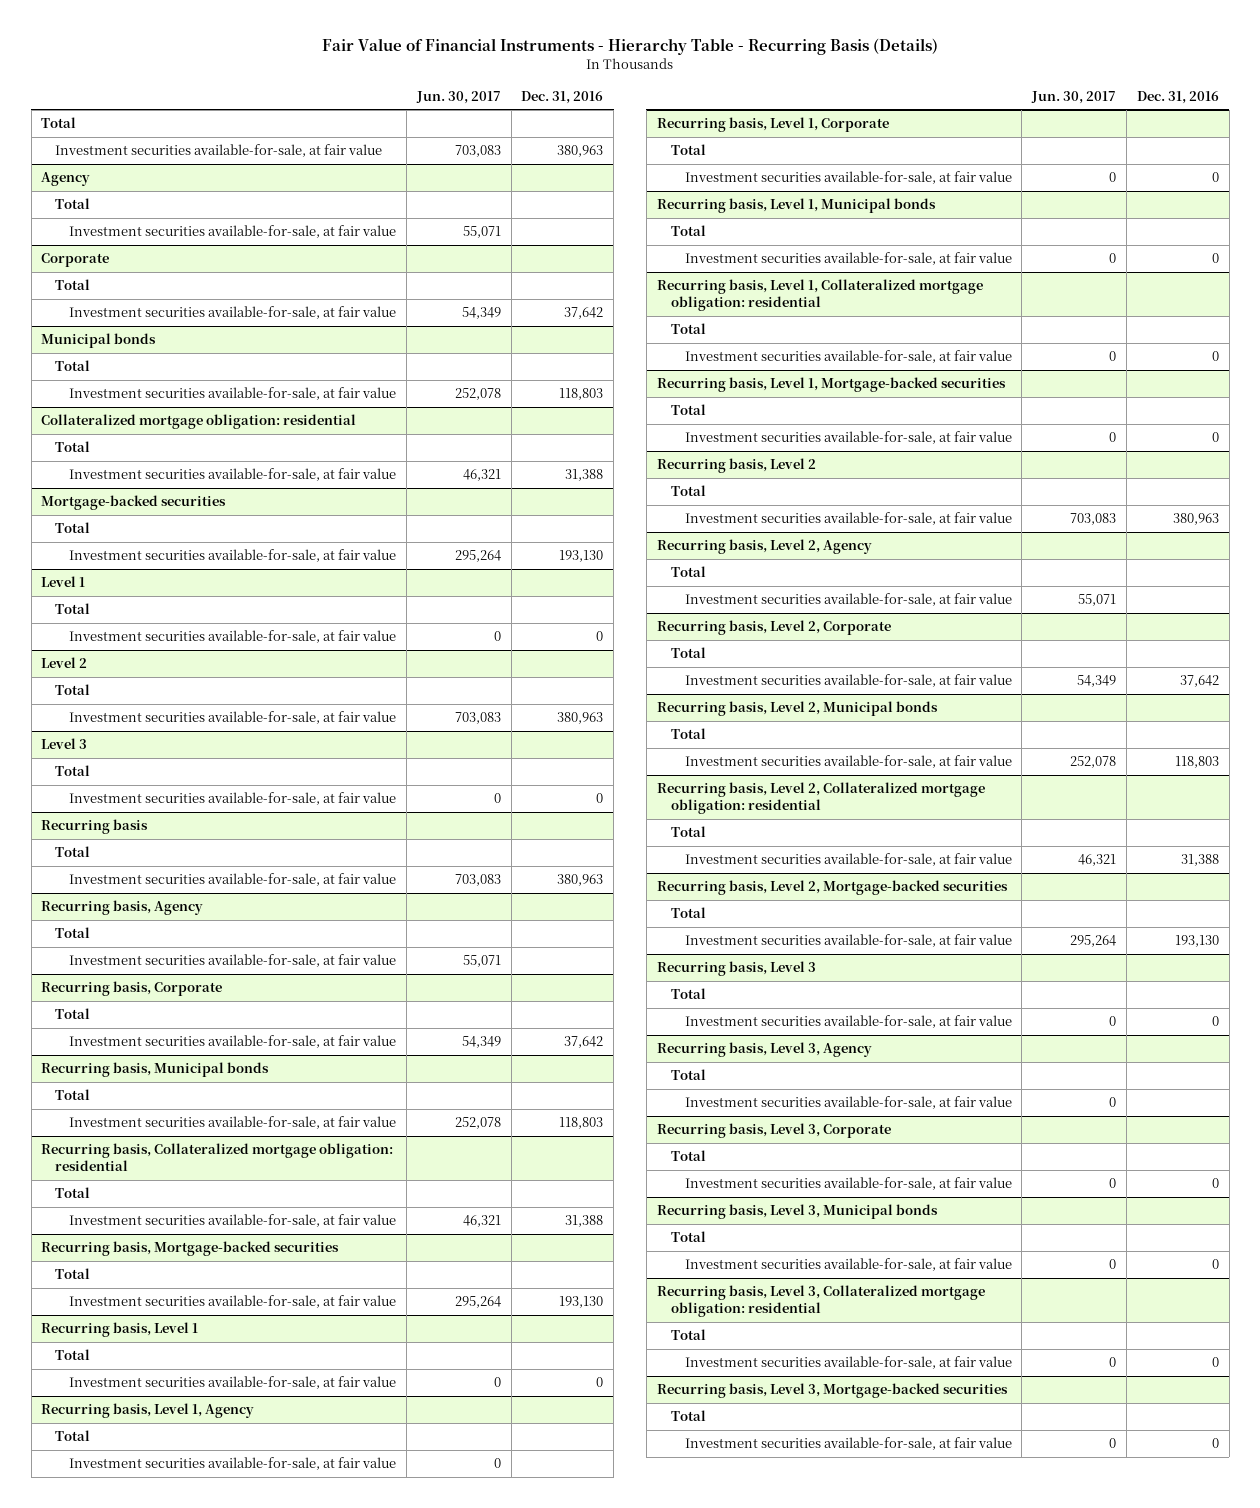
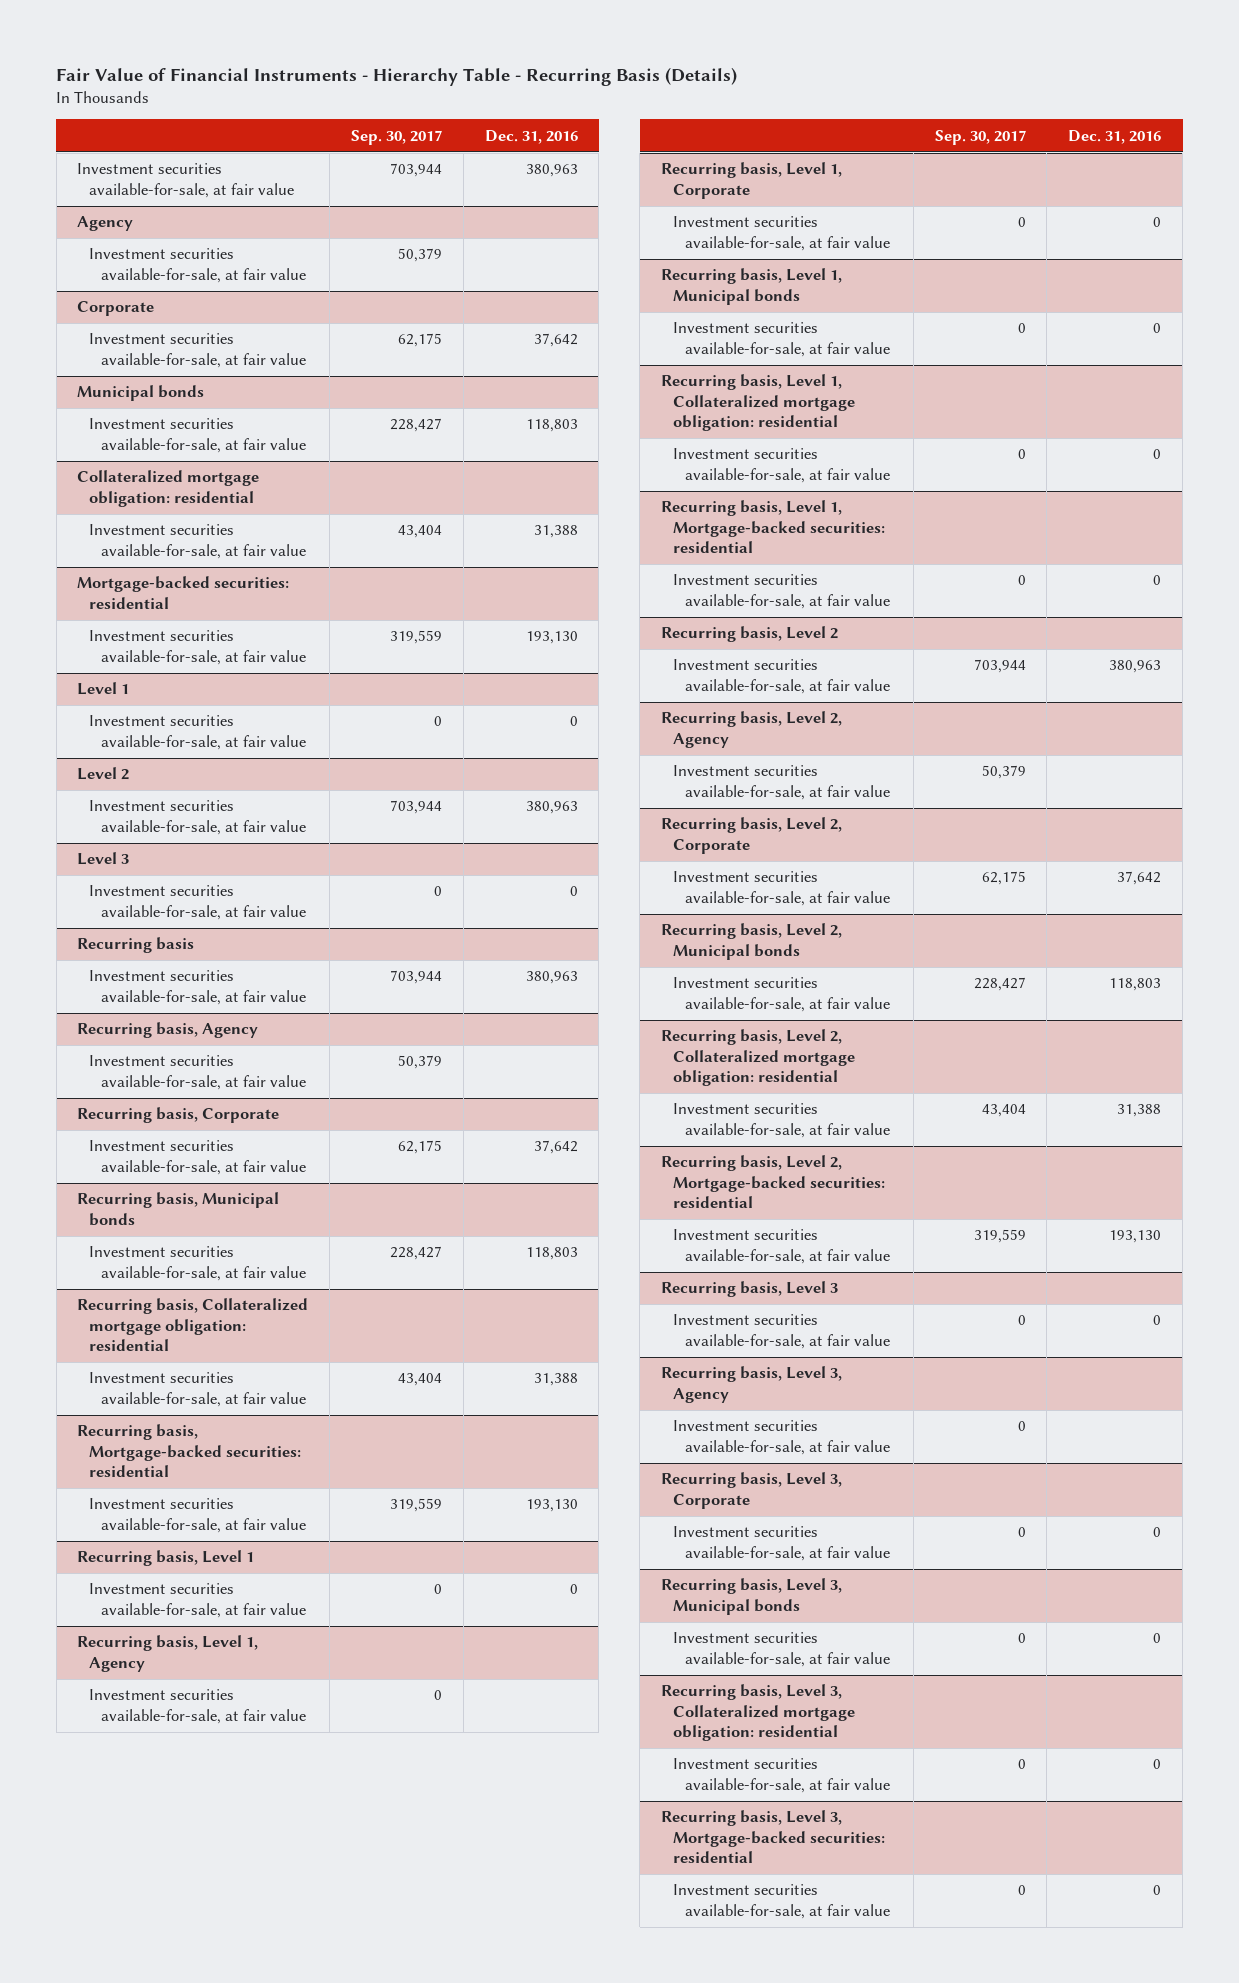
[415,90,501,104] Jun. 30, 2017 -> none
none -> [351,129,443,145] Sep. 30, 2017
[41,117,77,129] Total -> none
[55,198,91,210] Total -> none
[55,279,91,291] Total -> none
[55,360,91,372] Total -> none
[55,441,91,453] Total -> none
[55,522,91,534] Total -> none
[41,495,227,511] Mortgage-backed securities -> [77,576,290,609] Mortgage-backed securities: residential
[55,603,91,615] Total -> none
[55,684,91,696] Total -> none
[55,765,91,777] Total -> none
[55,846,91,858] Total -> none
[55,927,91,939] Total -> none
[55,1008,91,1020] Total -> none
[55,1089,91,1101] Total -> none
[55,1187,91,1199] Total -> none
[55,1268,91,1280] Total -> none
[41,1241,340,1257] Recurring basis, Mortgage-backed securities -> [77,1424,302,1477] Recurring basis, Mortgage-backed securities: residential
[55,1349,91,1361] Total -> none
[55,1430,91,1442] Total -> none
[670,144,706,156] Total -> none
[670,225,706,237] Total -> none
[670,323,706,335] Total -> none
[670,404,706,416] Total -> none
[656,377,1006,393] Recurring basis, Level 1, Mortgage-backed securities -> [660,500,885,553] Recurring basis, Level 1, Mortgage-backed securities: residential
[670,485,706,497] Total -> none
[670,566,706,578] Total -> none
[670,647,706,659] Total -> none
[670,728,706,740] Total -> none
[670,826,706,838] Total -> none
[670,907,706,919] Total -> none
[656,880,1008,896] Recurring basis, Level 2, Mortgage-backed securities -> [660,1155,885,1208] Recurring basis, Level 2, Mortgage-backed securities: residential
[670,988,706,1000] Total -> none
[670,1069,706,1081] Total -> none
[670,1150,706,1162] Total -> none
[670,1231,706,1243] Total -> none
[670,1329,706,1341] Total -> none
[670,1410,706,1422] Total -> none
[656,1383,1008,1399] Recurring basis, Level 3, Mortgage-backed securities -> [660,1810,885,1863] Recurring basis, Level 3, Mortgage-backed securities: residential

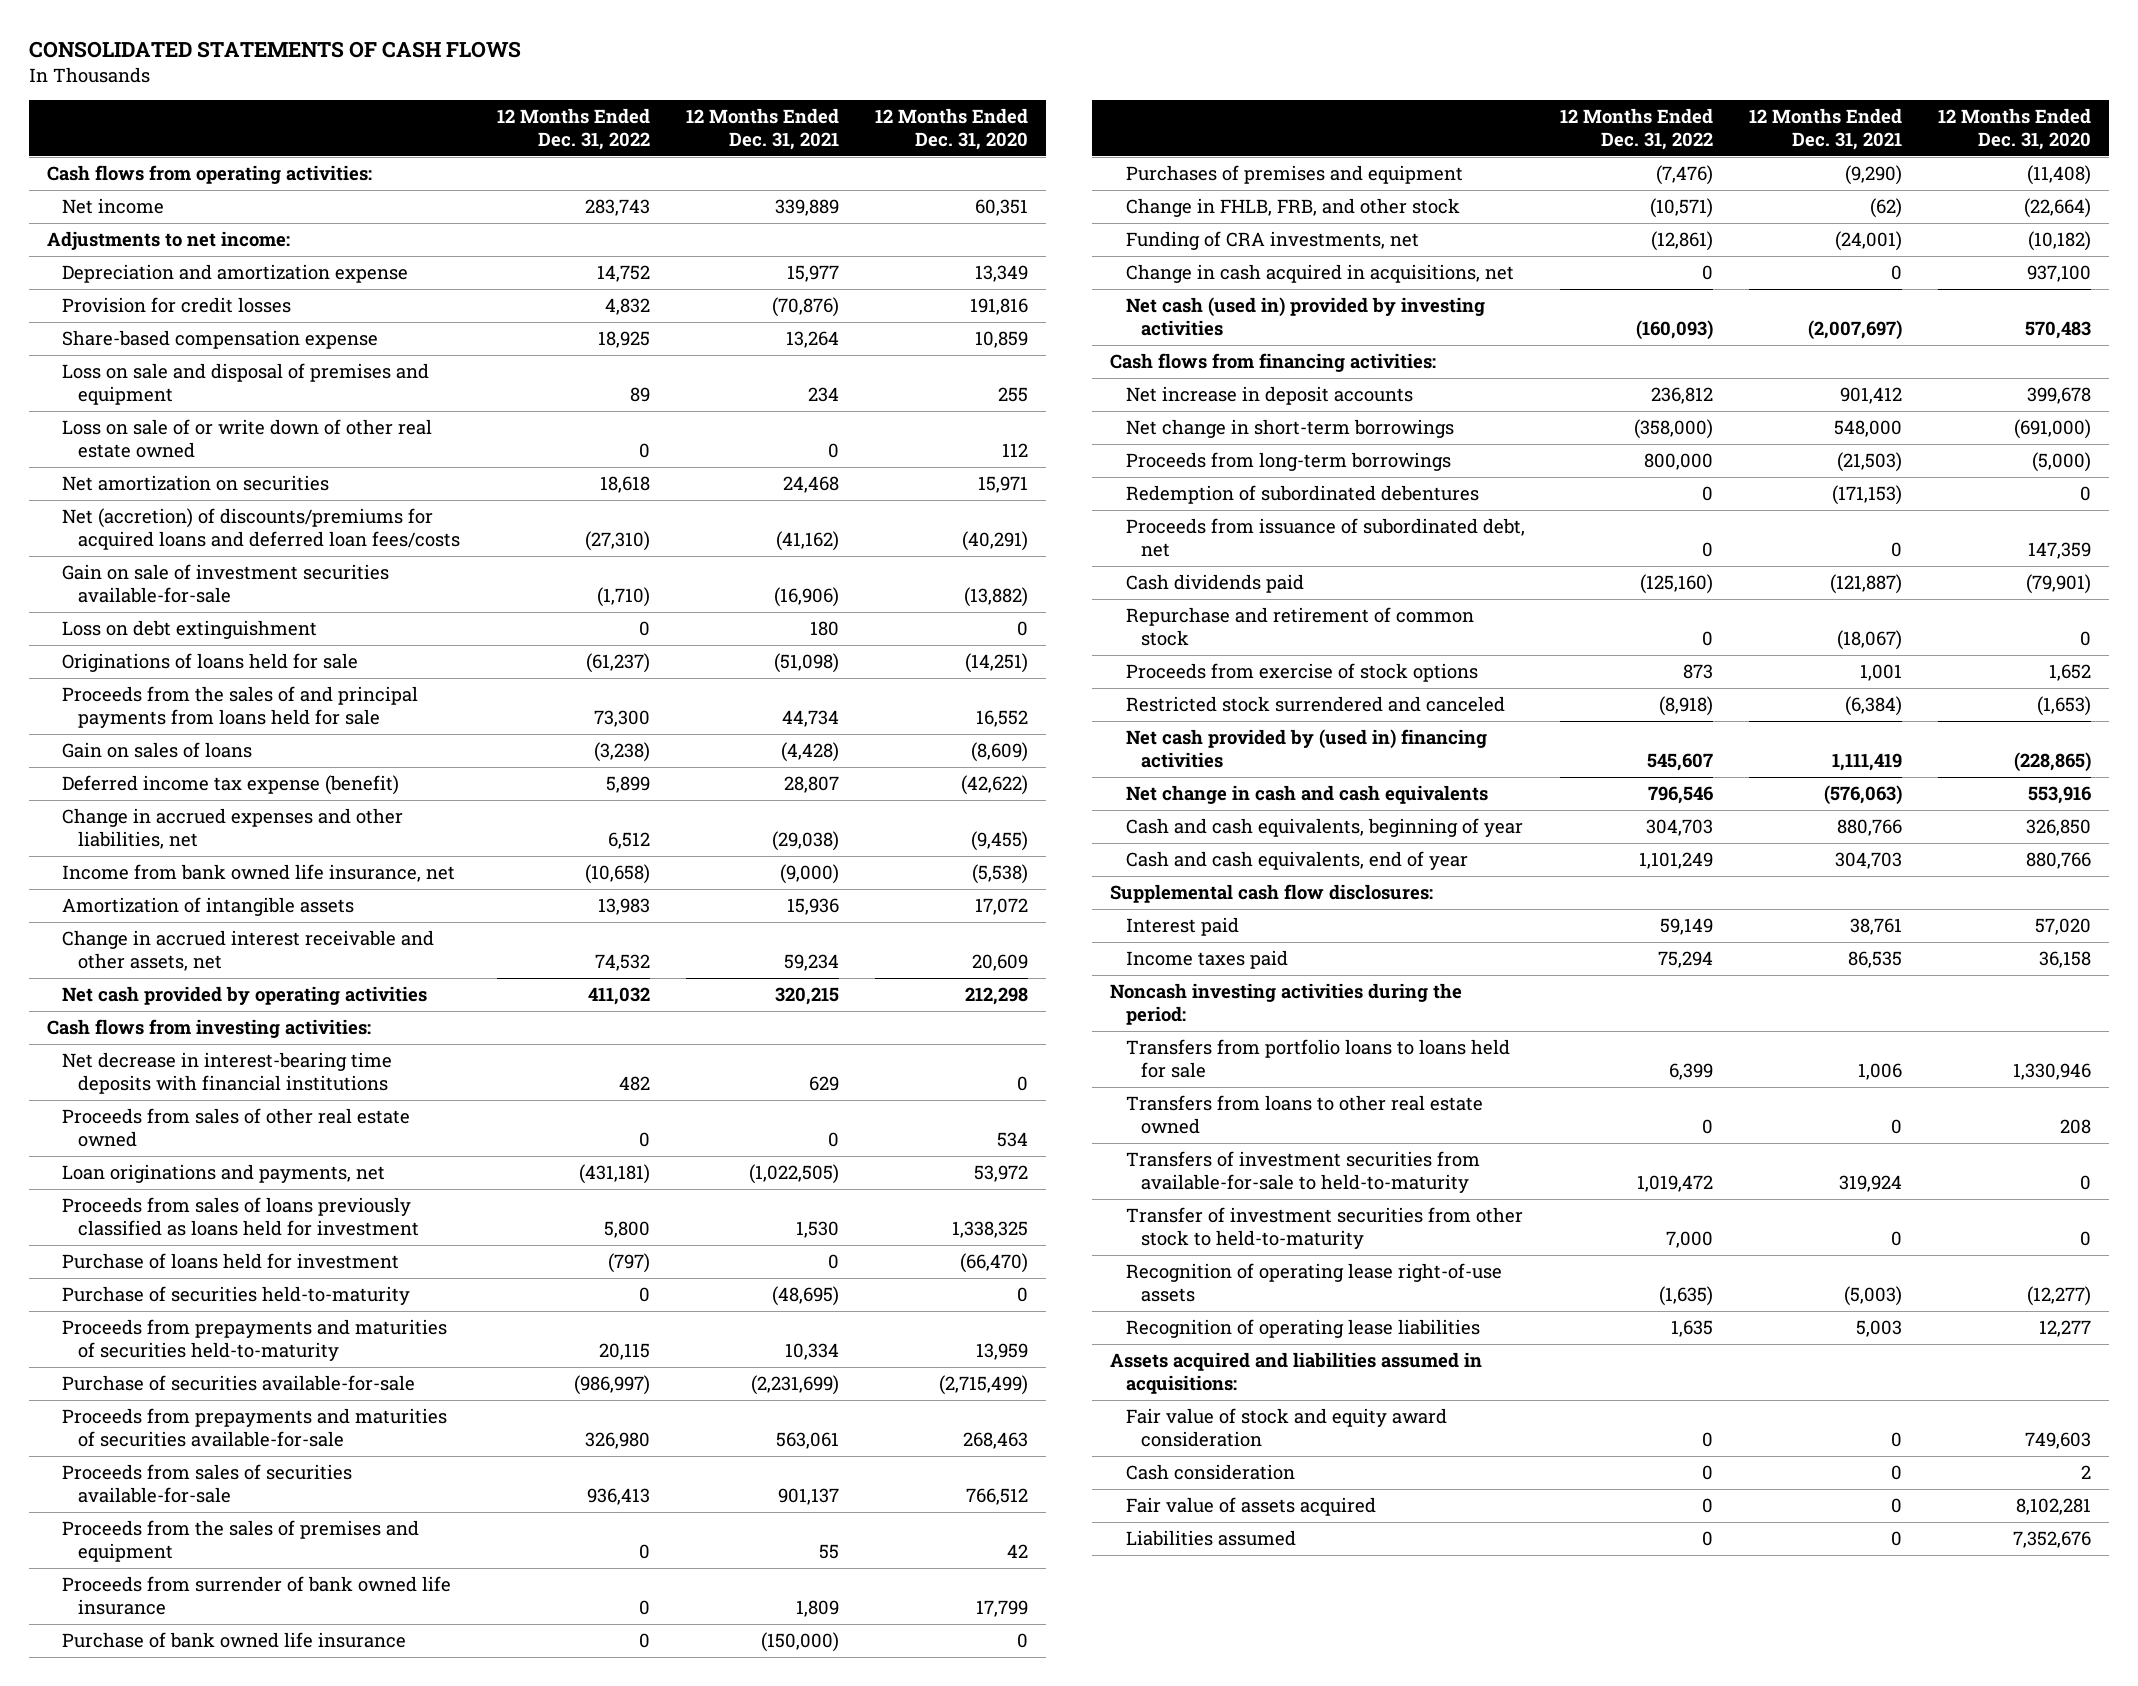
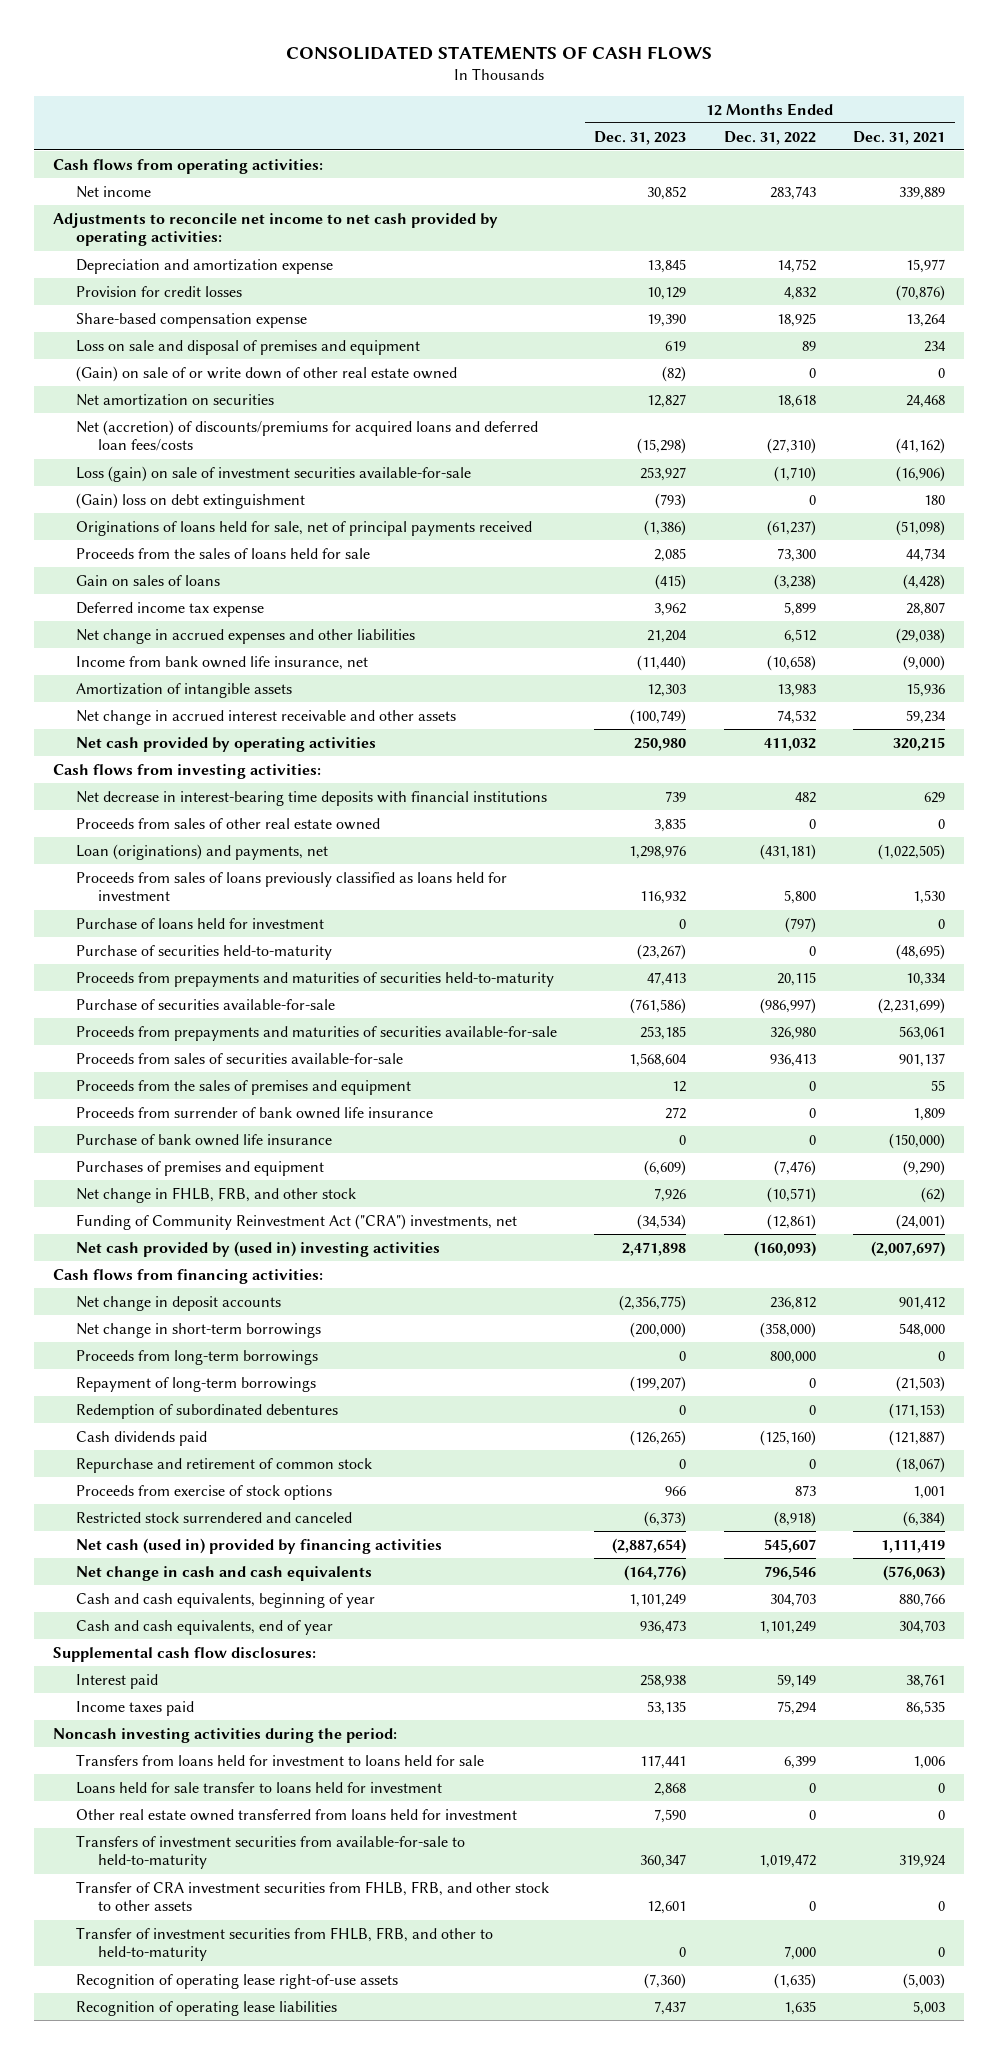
[875,107,1029,151] 12 Months Ended Dec. 31, 2020 -> none
none -> [594,130,687,145] Dec. 31, 2023
[46,230,290,250] Adjustments to net income: -> [52,212,498,247] Adjustments to reconcile net income to net cash provided by operating activities:
[62,418,433,458] Loss on sale of or write down of other real estate owned -> [75,365,457,382] (Gain) on sale of or write down of other real estate owned
[62,563,390,603] Gain on sale of investment securities available-for-sale -> [75,465,471,482] Loss (gain) on sale of investment securities available-for-sale
[62,619,318,639] Loss on debt extinguishment -> [75,492,305,509] (Gain) loss on debt extinguishment
[62,652,359,672] Originations of loans held for sale -> [75,520,532,536] Originations of loans held for sale, net of principal payments received
[62,685,419,728] Proceeds from the sales of and principal payments from loans held for sale -> [75,547,370,559] Proceeds from the sales of loans held for sale
[62,774,400,795] Deferred income tax expense (benefit) -> [75,601,264,617] Deferred income tax expense
[62,807,404,849] Change in accrued expenses and other liabilities, net -> [75,628,415,644] Net change in accrued expenses and other liabilities
[62,929,435,971] Change in accrued interest receivable and other assets, net -> [75,709,456,725] Net change in accrued interest receivable and other assets
[62,1163,386,1183] Loan originations and payments, net -> [75,843,328,860] Loan (originations) and payments, net
[1125,263,1514,283] Change in cash acquired in acquisitions, net -> none
[1125,197,1460,217] Change in FHLB, FRB, and other stock -> [75,1186,356,1203] Net change in FHLB, FRB, and other stock
[1125,230,1419,250] Funding of CRA investments, net -> [75,1213,517,1230] Funding of Community Reinvestment Act ("CRA") investments, net
[1125,296,1485,336] Net cash (used in) provided by investing activities -> [75,1240,440,1257] Net cash provided by (used in) investing activities
[1125,385,1413,405] Net increase in deposit accounts -> [75,1295,281,1311] Net change in deposit accounts
[1837,451,1903,472] (21,503) -> [938,1350,946,1361] 0
none -> [75,1376,316,1392] Repayment of long-term borrowings
[1125,517,1525,557] Proceeds from issuance of subordinated debt, net -> none
[1125,728,1487,768] Net cash provided by (used in) financing activities -> [75,1537,442,1554] Net cash (used in) provided by financing activities
[1125,1038,1510,1078] Transfers from portfolio loans to loans held for sale -> [75,1753,484,1766] Transfers from loans held for investment to loans held for sale
none -> [75,1781,442,1794] Loans held for sale transfer to loans held for investment
[1125,1094,1483,1134] Transfers from loans to other real estate owned -> [75,1808,517,1821] Other real estate owned transferred from loans held for investment
none -> [75,1880,549,1912] Transfer of CRA investment securities from FHLB, FRB, and other stock to other assets
[1125,1206,1523,1249] Transfer of investment securities from other stock to held-to-maturity -> [75,1926,493,1962] Transfer of investment securities from FHLB, FRB, and other to held-to-maturity
[1109,1351,1482,1394] Assets acquired and liabilities assumed in acquisitions: -> none
[1125,1407,1447,1447] Fair value of stock and equity award consideration -> none
[1125,1463,1295,1480] Cash consideration -> none
[1125,1496,1376,1516] Fair value of assets acquired -> none
[1125,1529,1296,1546] Liabilities assumed -> none

